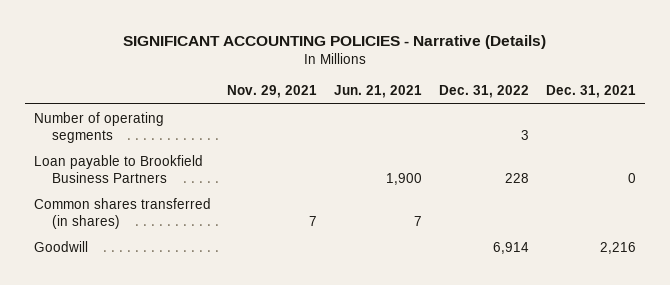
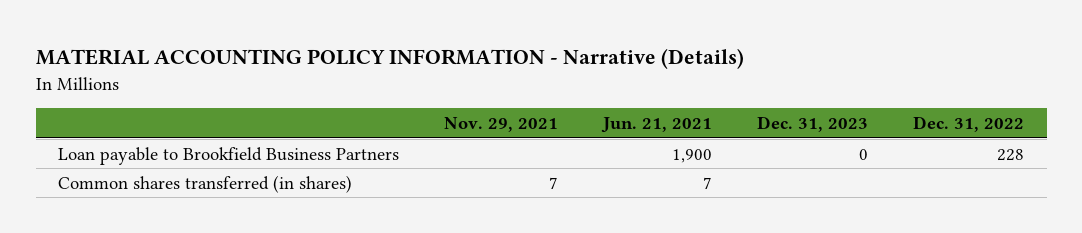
[122,34,546,49] SIGNIFICANT ACCOUNTING POLICIES - Narrative (Details) -> [35,48,744,70] MATERIAL ACCOUNTING POLICY INFORMATION - Narrative (Details)
[546,85,637,99] Dec. 31, 2021 -> none
none -> [757,116,869,133] Dec. 31, 2023
[33,111,164,143] Number of operating segments -> none
[33,240,88,252] Goodwill -> none

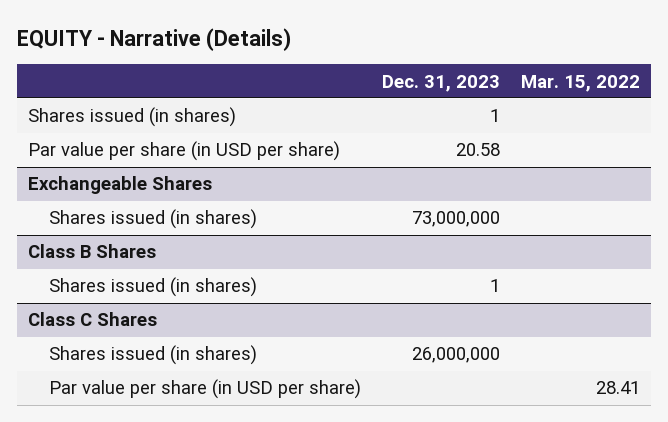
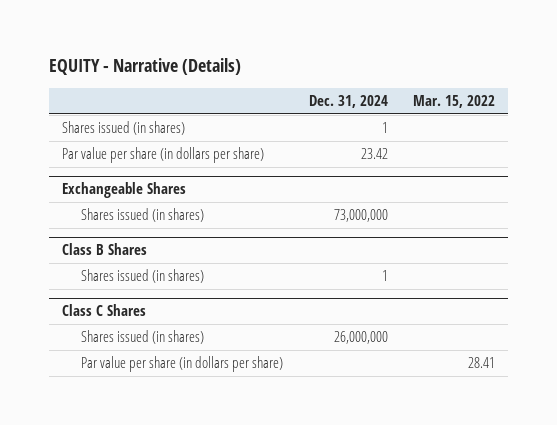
[381,74,500,92] Dec. 31, 2023 -> none
none -> [308,94,388,108] Dec. 31, 2024
[27,141,340,162] Par value per share (in USD per share) -> [61,147,264,164] Par value per share (in dollars per share)
[48,379,361,400] Par value per share (in USD per share) -> [81,356,284,373] Par value per share (in dollars per share)

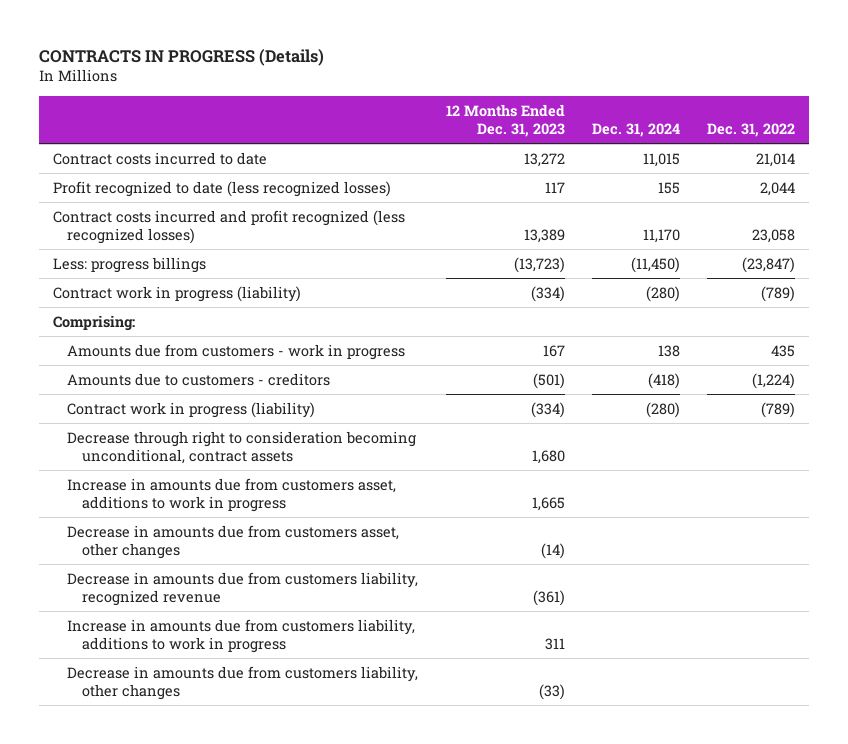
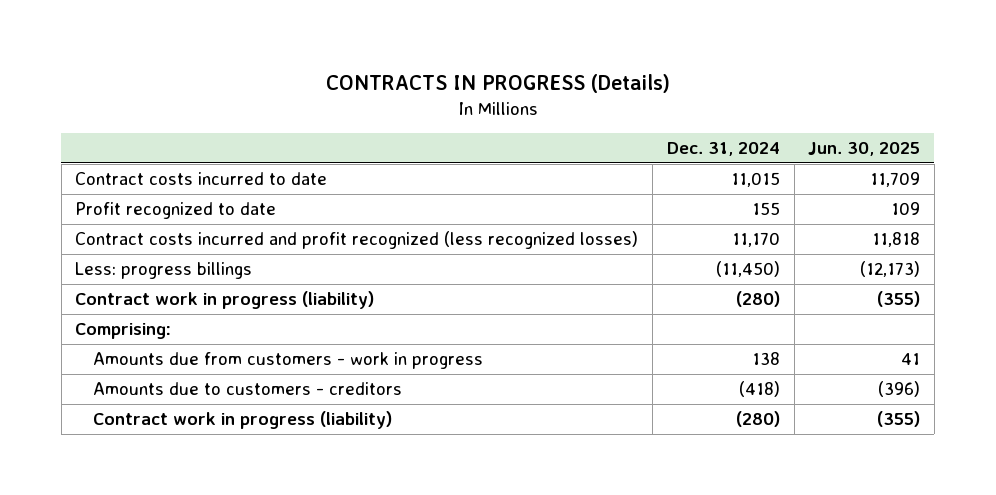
[445,103,565,138] 12 Months Ended Dec. 31, 2023 -> none
[707,123,796,138] Dec. 31, 2022 -> none
none -> [808,142,921,157] Jun. 30, 2025
[52,180,391,197] Profit recognized to date (less recognized losses) -> [75,202,277,220] Profit recognized to date
[67,430,417,465] Decrease through right to consideration becoming unconditional, contract assets -> none
[67,477,397,513] Increase in amounts due from customers asset, additions to work in progress -> none
[67,524,400,560] Decrease in amounts due from customers asset, other changes -> none
[67,571,419,607] Decrease in amounts due from customers liability, recognized revenue -> none
[67,618,416,654] Increase in amounts due from customers liability, additions to work in progress -> none
[67,665,419,701] Decrease in amounts due from customers liability, other changes -> none

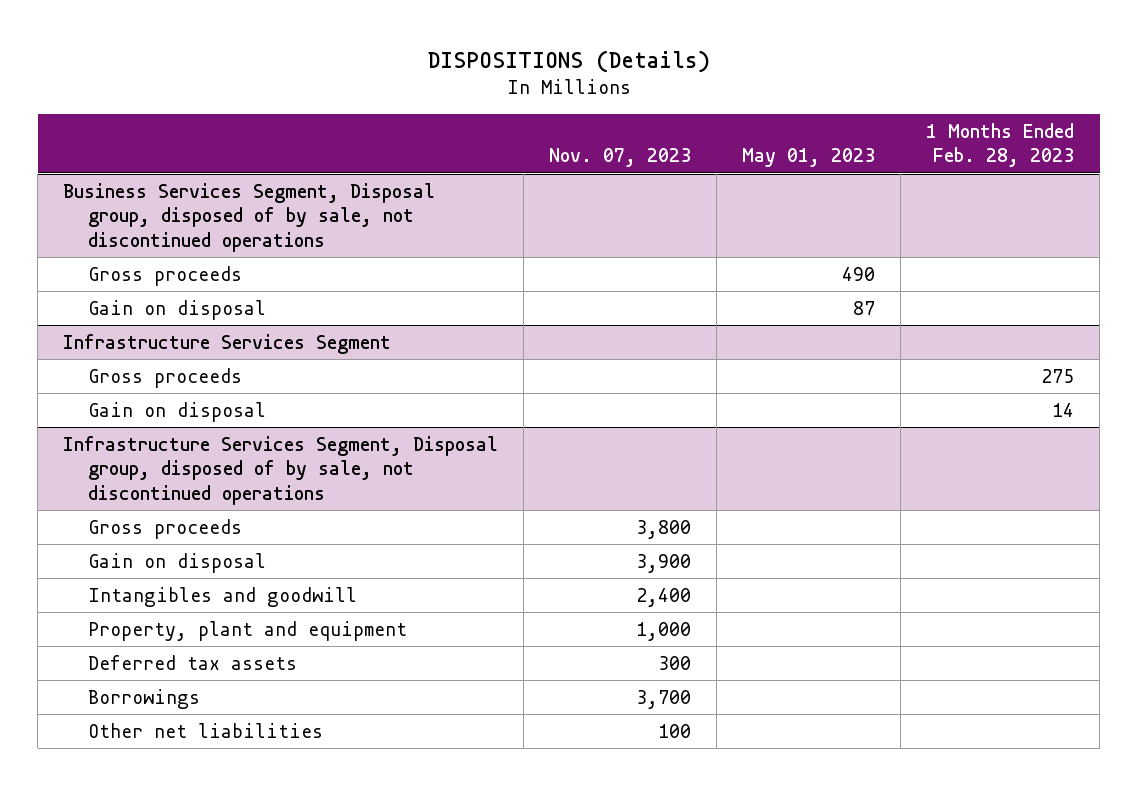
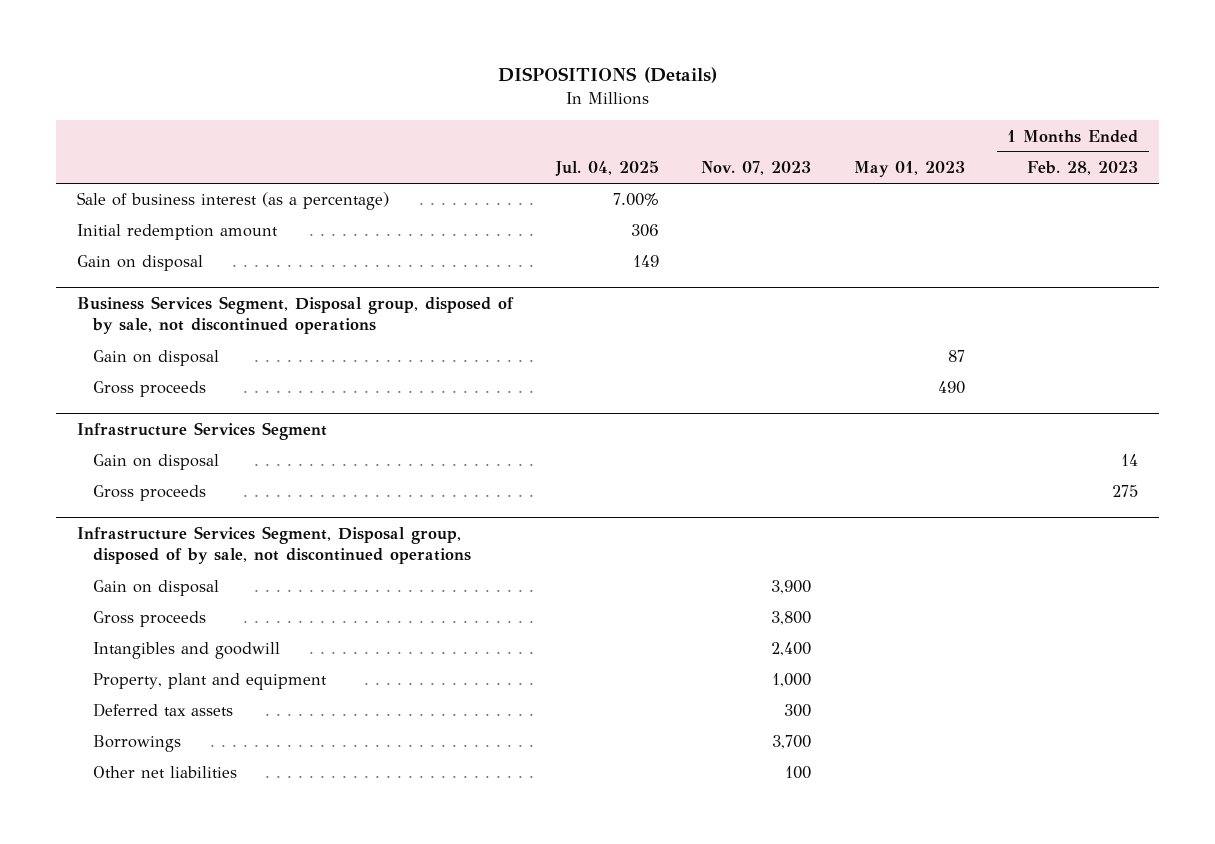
none -> [554,161,659,177] Jul. 04, 2025
none -> [76,192,389,211] Sale of business interest (as a percentage)
none -> [76,224,278,241] Initial redemption amount
none -> [76,255,203,272] Gain on disposal
[88,265,243,286] Gross proceeds -> [92,381,206,398] Gross proceeds
[88,367,243,388] Gross proceeds -> [92,485,206,502] Gross proceeds
[88,518,243,539] Gross proceeds -> [92,611,206,628] Gross proceeds

